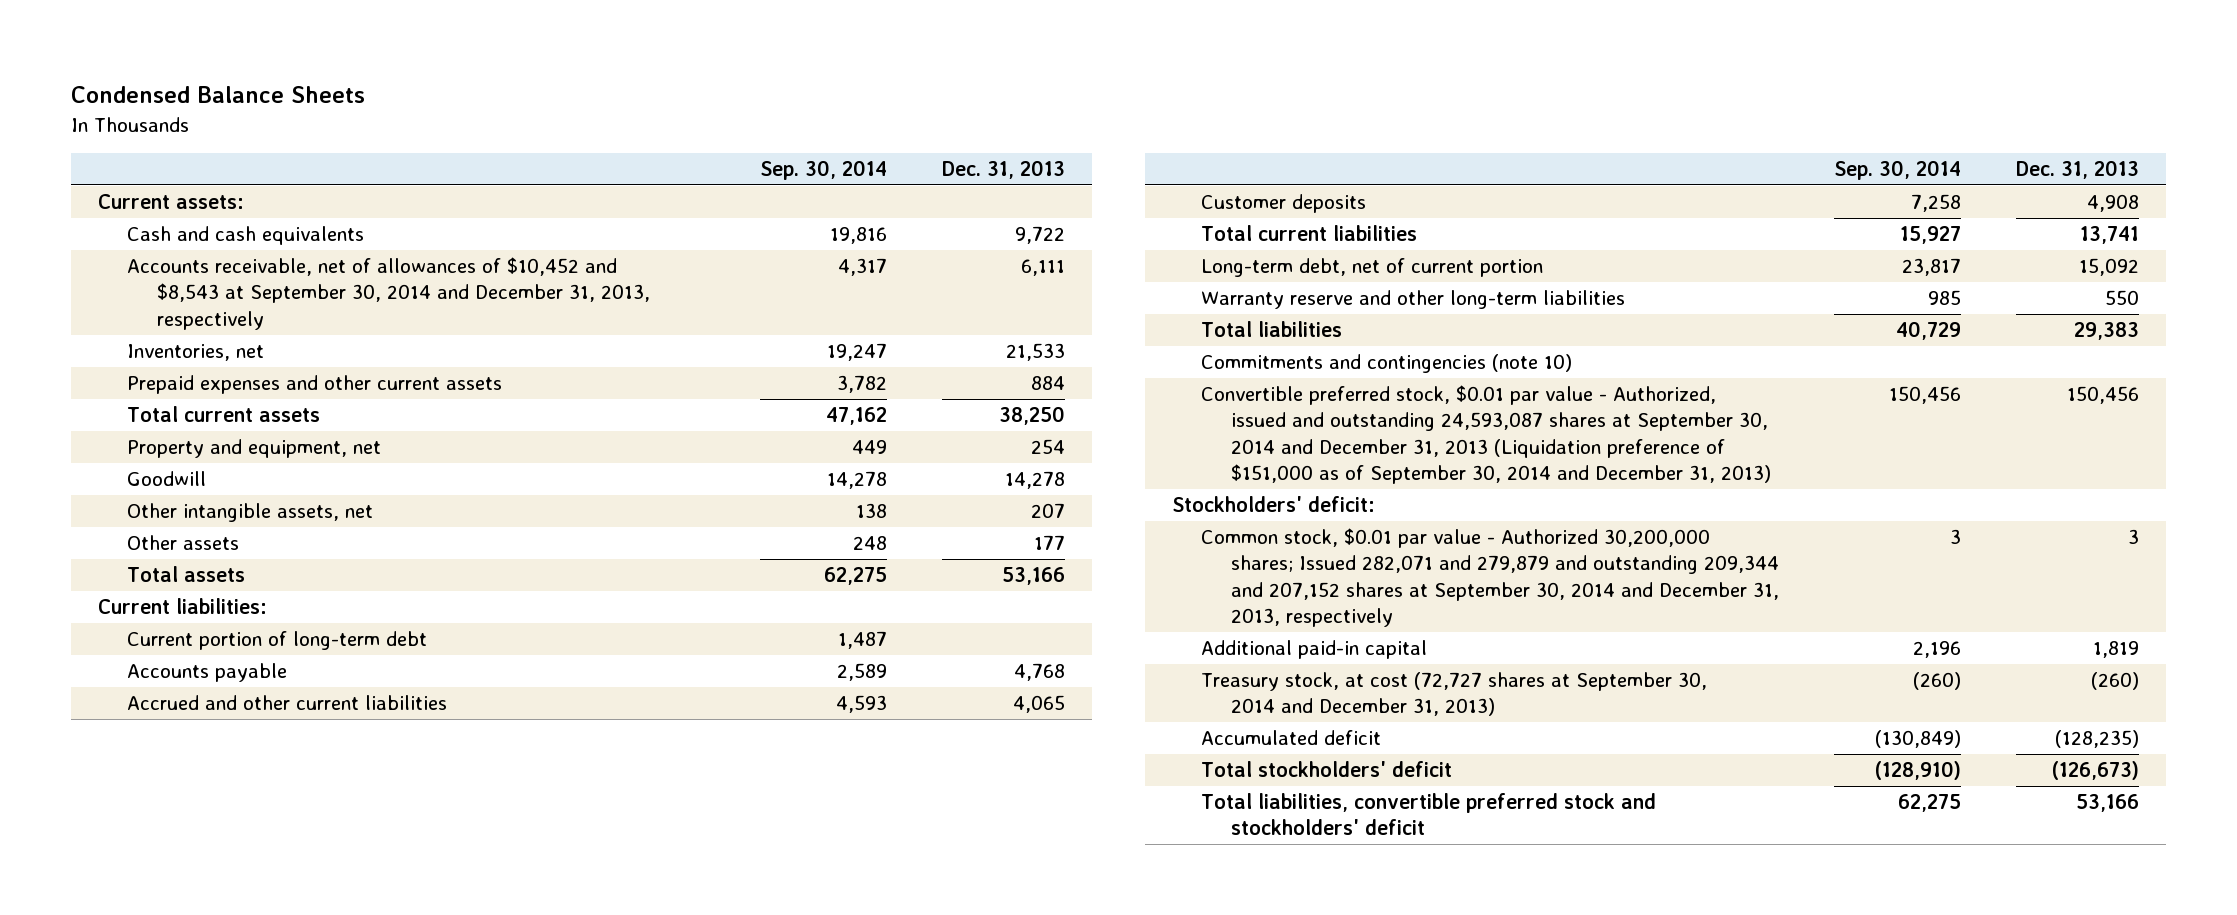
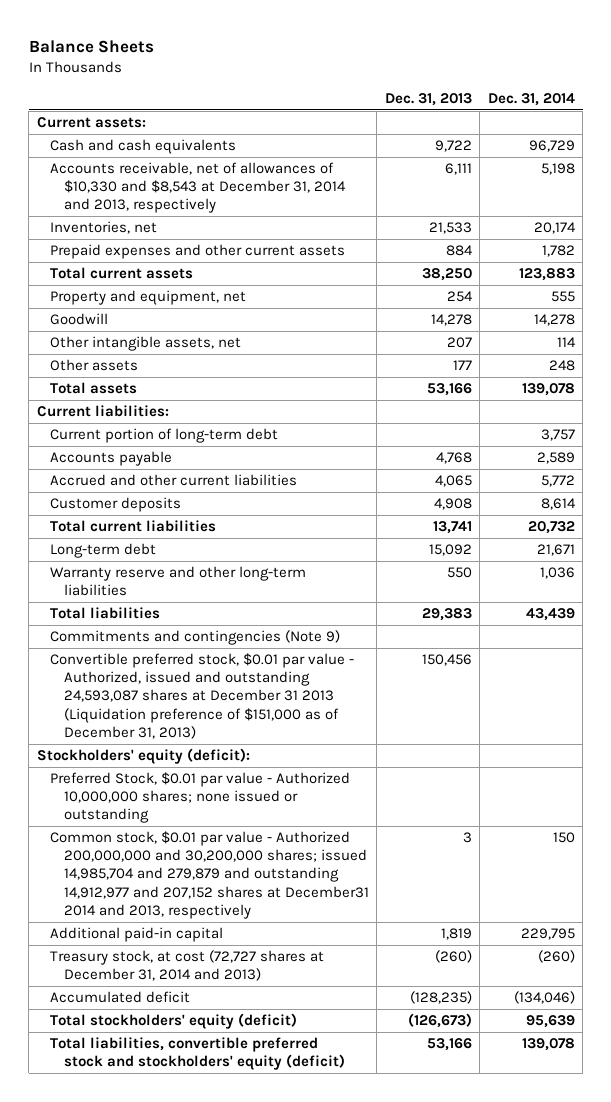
[70,86,365,104] Condensed Balance Sheets -> [28,39,154,53] Balance Sheets
[759,159,887,180] Sep. 30, 2014 -> none
none -> [487,92,575,106] Dec. 31, 2014
[127,257,650,330] Accounts receivable, net of allowances of $10,452 and $8,543 at September 30, 2014 and December 31, 2013, respectively -> [50,162,346,214] Accounts receivable, net of allowances of $10,330 and $8,543 at December 31, 2014 and 2013, respectively
[1201,258,1544,278] Long-term debt, net of current portion -> [50,543,157,559] Long-term debt
[1201,354,1573,374] Commitments and contingencies (note 10) -> [50,630,341,646] Commitments and contingencies (Note 9)
[1201,385,1771,484] Convertible preferred stock, $0.01 par value - Authorized, issued and outstanding 24,593,087 shares at September 30, 2014 and December 31, 2013 (Liquidation preference of $151,000 as of September 30, 2014 and December 31, 2013) -> [50,653,355,739] Convertible preferred stock, $0.01 par value - Authorized, issued and outstanding 24,593,087 shares at December 31 2013 (Liquidation preference of $151,000 as of December 31, 2013)
[1172,496,1376,513] Stockholders' deficit: -> [36,748,250,765] Stockholders' equity (deficit):
none -> [50,772,351,824] Preferred Stock, $0.01 par value - Authorized 10,000,000 shares; none issued or outstanding
[1201,528,1779,627] Common stock, $0.01 par value - Authorized 30,200,000 shares; Issued 282,071 and 279,879 and outstanding 209,344 and 207,152 shares at September 30, 2014 and December 31, 2013, respectively -> [50,831,369,919] Common stock, $0.01 par value - Authorized 200,000,000 and 30,200,000 shares; issued 14,985,704 and 279,879 and outstanding 14,912,977 and 207,152 shares at December31 2014 and 2013, respectively
[1201,672,1708,717] Treasury stock, at cost (72,727 shares at September 30, 2014 and December 31, 2013) -> [50,950,325,982] Treasury stock, at cost (72,727 shares at December 31, 2014 and 2013)
[1201,761,1453,778] Total stockholders' deficit -> [50,1013,298,1030] Total stockholders' equity (deficit)
[1201,793,1657,836] Total liabilities, convertible preferred stock and stockholders' deficit -> [50,1037,345,1071] Total liabilities, convertible preferred stock and stockholders' equity (deficit)

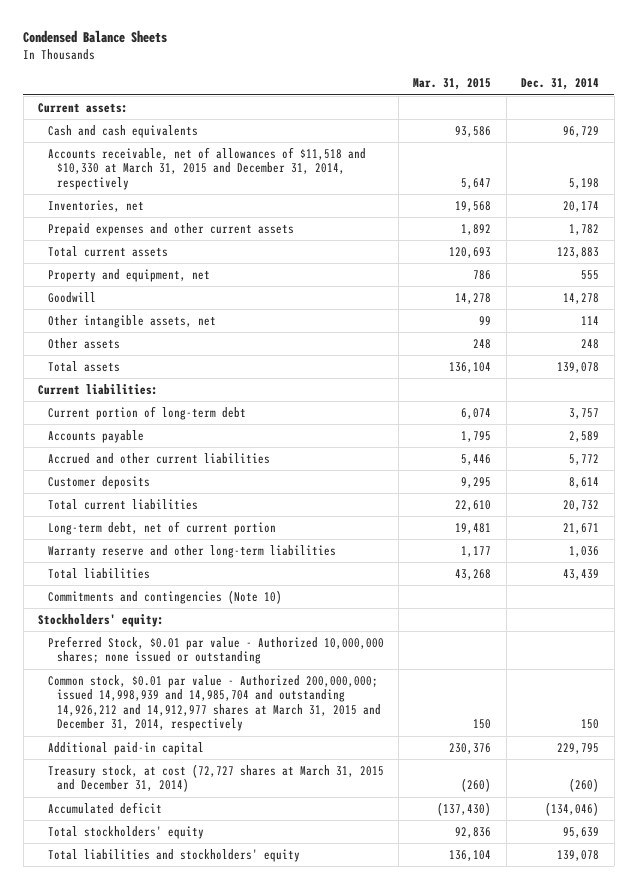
[28,39,154,53] Balance Sheets -> [23,30,168,44] Condensed Balance Sheets
[384,92,472,106] Dec. 31, 2013 -> none
none -> [413,78,492,91] Mar. 31, 2015
[50,162,346,214] Accounts receivable, net of allowances of $10,330 and $8,543 at December 31, 2014 and 2013, respectively -> [47,147,366,190] Accounts receivable, net of allowances of $11,518 and $10,330 at March 31, 2015 and December 31, 2014, respectively
[50,543,157,559] Long-term debt -> [47,521,276,536] Long-term debt, net of current portion
[50,653,355,739] Convertible preferred stock, $0.01 par value - Authorized, issued and outstanding 24,593,087 shares at December 31 2013 (Liquidation preference of $151,000 as of December 31, 2013) -> none
[50,630,341,646] Commitments and contingencies (Note 9) -> [47,590,282,605] Commitments and contingencies (Note 10)
[36,748,250,765] Stockholders' equity (deficit): -> [38,614,165,628] Stockholders' equity:
[50,831,369,919] Common stock, $0.01 par value - Authorized 200,000,000 and 30,200,000 shares; issued 14,985,704 and 279,879 and outstanding 14,912,977 and 207,152 shares at December31 2014 and 2013, respectively -> [47,675,382,732] Common stock, $0.01 par value - Authorized 200,000,000; issued 14,998,939 and 14,985,704 and outstanding 14,926,212 and 14,912,977 shares at March 31, 2015 and December 31, 2014, respectively
[50,950,325,982] Treasury stock, at cost (72,727 shares at December 31, 2014 and 2013) -> [47,764,384,793] Treasury stock, at cost (72,727 shares at March 31, 2015 and December 31, 2014)
[50,1013,298,1030] Total stockholders' equity (deficit) -> [47,826,204,840] Total stockholders' equity
[50,1037,345,1071] Total liabilities, convertible preferred stock and stockholders' equity (deficit) -> [47,849,300,863] Total liabilities and stockholders' equity

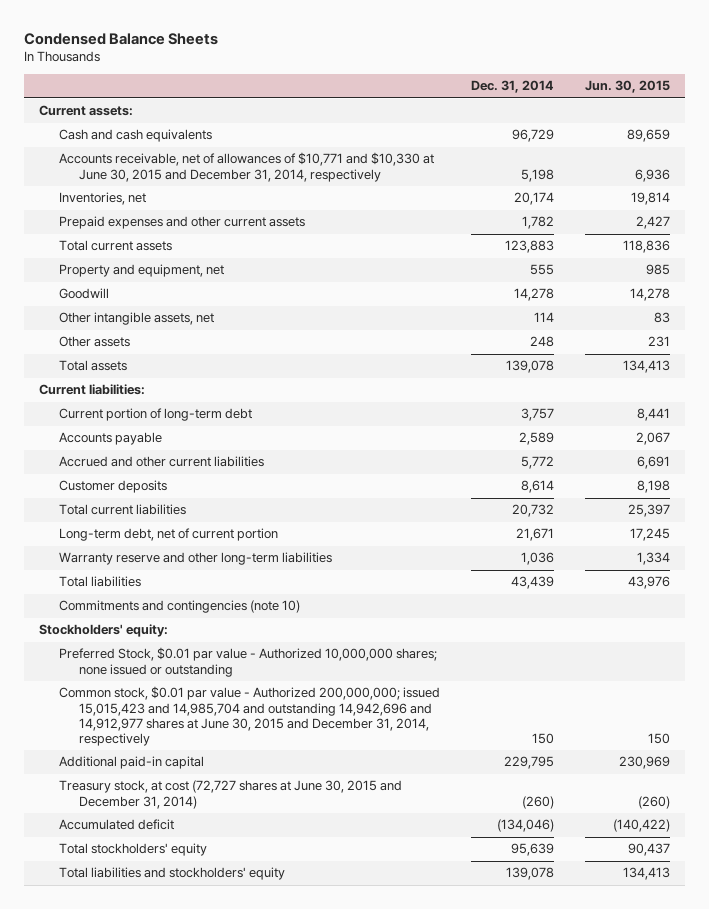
[413,78,492,91] Mar. 31, 2015 -> none
none -> [584,80,670,94] Jun. 30, 2015
[47,147,366,190] Accounts receivable, net of allowances of $11,518 and $10,330 at March 31, 2015 and December 31, 2014, respectively -> [59,152,435,182] Accounts receivable, net of allowances of $10,771 and $10,330 at June 30, 2015 and December 31, 2014, respectively
[47,590,282,605] Commitments and contingencies (Note 10) -> [59,600,301,614] Commitments and contingencies (note 10)
[47,675,382,732] Common stock, $0.01 par value - Authorized 200,000,000; issued 14,998,939 and 14,985,704 and outstanding 14,926,212 and 14,912,977 shares at March 31, 2015 and December 31, 2014, respectively -> [59,686,441,746] Common stock, $0.01 par value - Authorized 200,000,000; issued 15,015,423 and 14,985,704 and outstanding 14,942,696 and 14,912,977 shares at June 30, 2015 and December 31, 2014, respectively
[47,764,384,793] Treasury stock, at cost (72,727 shares at March 31, 2015 and December 31, 2014) -> [59,780,403,809] Treasury stock, at cost (72,727 shares at June 30, 2015 and December 31, 2014)

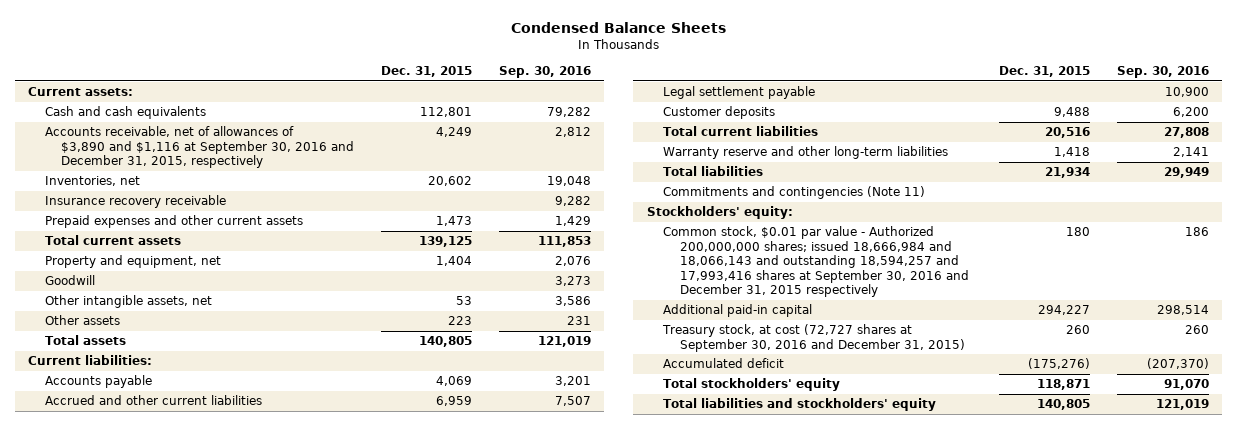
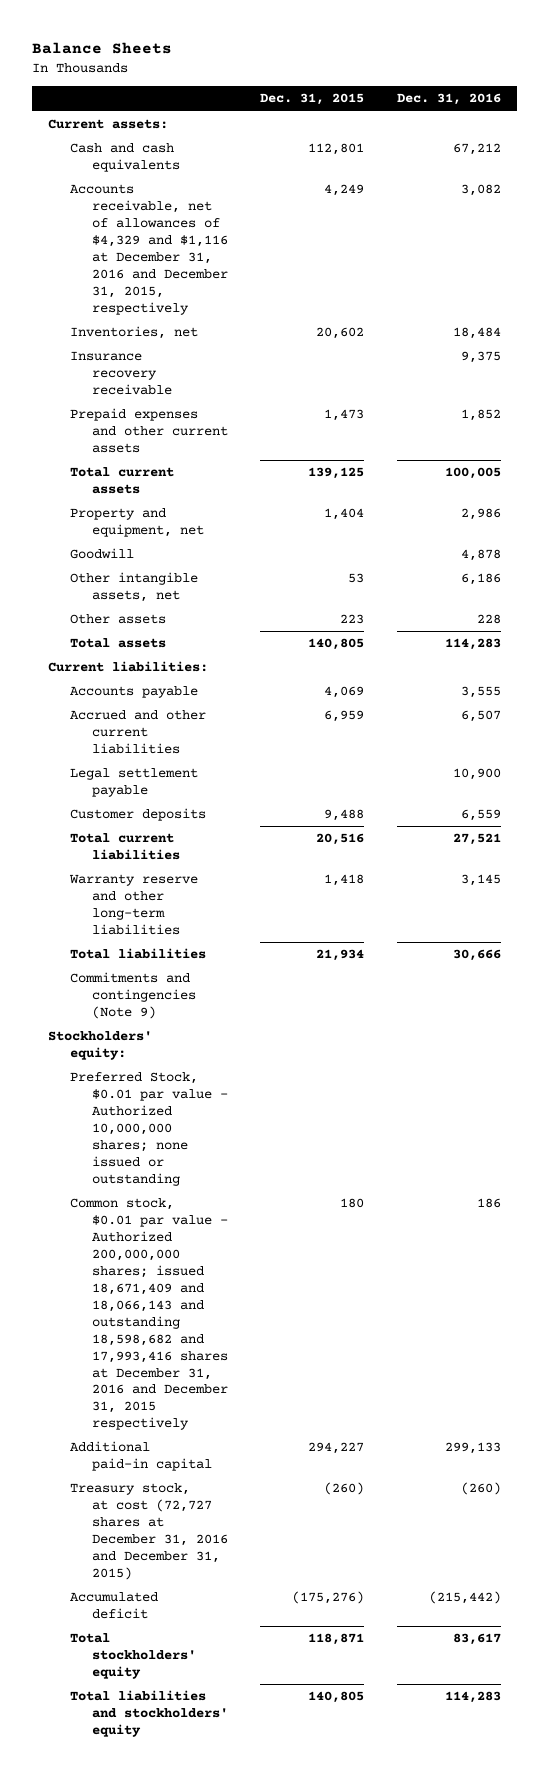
[510,22,726,34] Condensed Balance Sheets -> [31,42,172,55] Balance Sheets
[498,66,591,79] Sep. 30, 2016 -> none
none -> [396,93,501,106] Dec. 31, 2016
[44,126,355,169] Accounts receivable, net of allowances of $3,890 and $1,116 at September 30, 2016 and December 31, 2015, respectively -> [69,184,228,315] Accounts receivable, net of allowances of $4,329 and $1,116 at December 31, 2016 and December 31, 2015, respectively
[663,186,926,200] Commitments and contingencies (Note 11) -> [69,972,196,1020] Commitments and contingencies (Note 9)
none -> [69,1072,228,1186] Preferred Stock, $0.01 par value - Authorized 10,000,000 shares; none issued or outstanding
[663,226,969,298] Common stock, $0.01 par value - Authorized 200,000,000 shares; issued 18,666,984 and 18,066,143 and outstanding 18,594,257 and 17,993,416 shares at September 30, 2016 and December 31, 2015 respectively -> [69,1198,228,1431] Common stock, $0.01 par value - Authorized 200,000,000 shares; issued 18,671,409 and 18,066,143 and outstanding 18,598,682 and 17,993,416 shares at December 31, 2016 and December 31, 2015 respectively
[662,324,965,352] Treasury stock, at cost (72,727 shares at September 30, 2016 and December 31, 2015) -> [69,1483,228,1580] Treasury stock, at cost (72,727 shares at December 31, 2016 and December 31, 2015)
[1066,325,1091,335] 260 -> [324,1482,365,1496] (260)

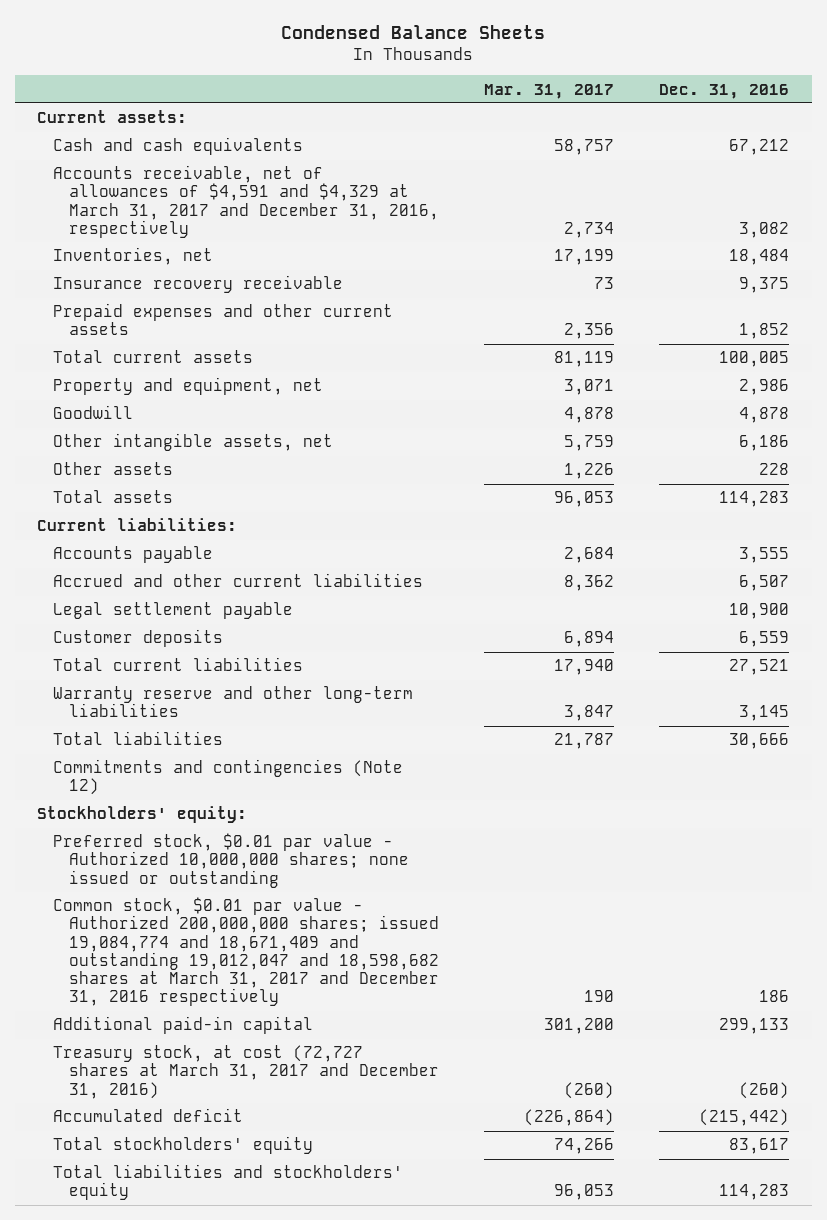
[31,42,172,55] Balance Sheets -> [281,24,546,39] Condensed Balance Sheets
[260,93,365,106] Dec. 31, 2015 -> none
none -> [483,83,614,99] Mar. 31, 2017
[69,184,228,315] Accounts receivable, net of allowances of $4,329 and $1,116 at December 31, 2016 and December 31, 2015, respectively -> [52,165,439,238] Accounts receivable, net of allowances of $4,591 and $4,329 at March 31, 2017 and December 31, 2016, respectively
[69,972,196,1020] Commitments and contingencies (Note 9) -> [52,759,403,796] Commitments and contingencies (Note 12)
[69,1072,228,1186] Preferred Stock, $0.01 par value - Authorized 10,000,000 shares; none issued or outstanding -> [52,833,409,888] Preferred stock, $0.01 par value - Authorized 10,000,000 shares; none issued or outstanding
[69,1198,228,1431] Common stock, $0.01 par value - Authorized 200,000,000 shares; issued 18,671,409 and 18,066,143 and outstanding 18,598,682 and 17,993,416 shares at December 31, 2016 and December 31, 2015 respectively -> [52,897,439,1007] Common stock, $0.01 par value - Authorized 200,000,000 shares; issued 19,084,774 and 18,671,409 and outstanding 19,012,047 and 18,598,682 shares at March 31, 2017 and December 31, 2016 respectively
[69,1483,228,1580] Treasury stock, at cost (72,727 shares at December 31, 2016 and December 31, 2015) -> [52,1045,439,1099] Treasury stock, at cost (72,727 shares at March 31, 2017 and December 31, 2016)

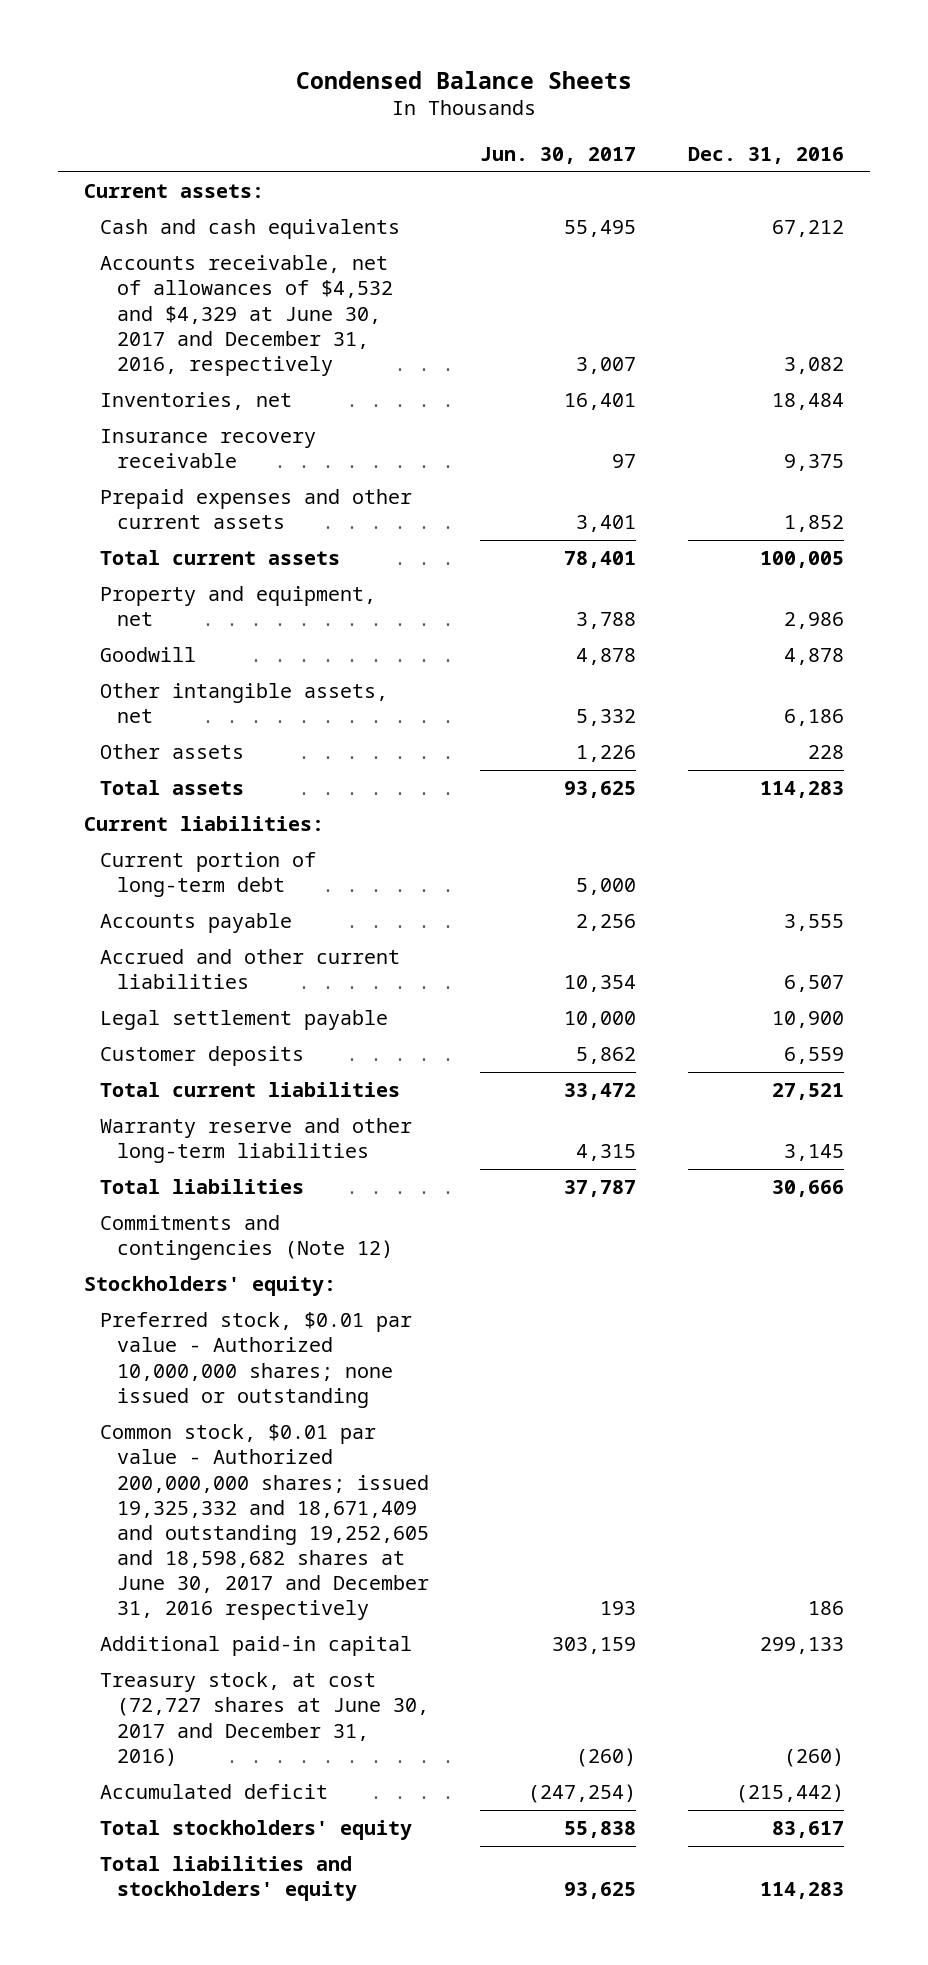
[483,83,614,99] Mar. 31, 2017 -> none
none -> [480,146,637,164] Jun. 30, 2017
[52,165,439,238] Accounts receivable, net of allowances of $4,591 and $4,329 at March 31, 2017 and December 31, 2016, respectively -> [100,255,393,376] Accounts receivable, net of allowances of $4,532 and $4,329 at June 30, 2017 and December 31, 2016, respectively
none -> [100,852,317,898] Current portion of long-term debt
[52,897,439,1007] Common stock, $0.01 par value - Authorized 200,000,000 shares; issued 19,084,774 and 18,671,409 and outstanding 19,012,047 and 18,598,682 shares at March 31, 2017 and December 31, 2016 respectively -> [100,1424,429,1621] Common stock, $0.01 par value - Authorized 200,000,000 shares; issued 19,325,332 and 18,671,409 and outstanding 19,252,605 and 18,598,682 shares at June 30, 2017 and December 31, 2016 respectively
[52,1045,439,1099] Treasury stock, at cost (72,727 shares at March 31, 2017 and December 31, 2016) -> [100,1672,429,1766] Treasury stock, at cost (72,727 shares at June 30, 2017 and December 31, 2016)

